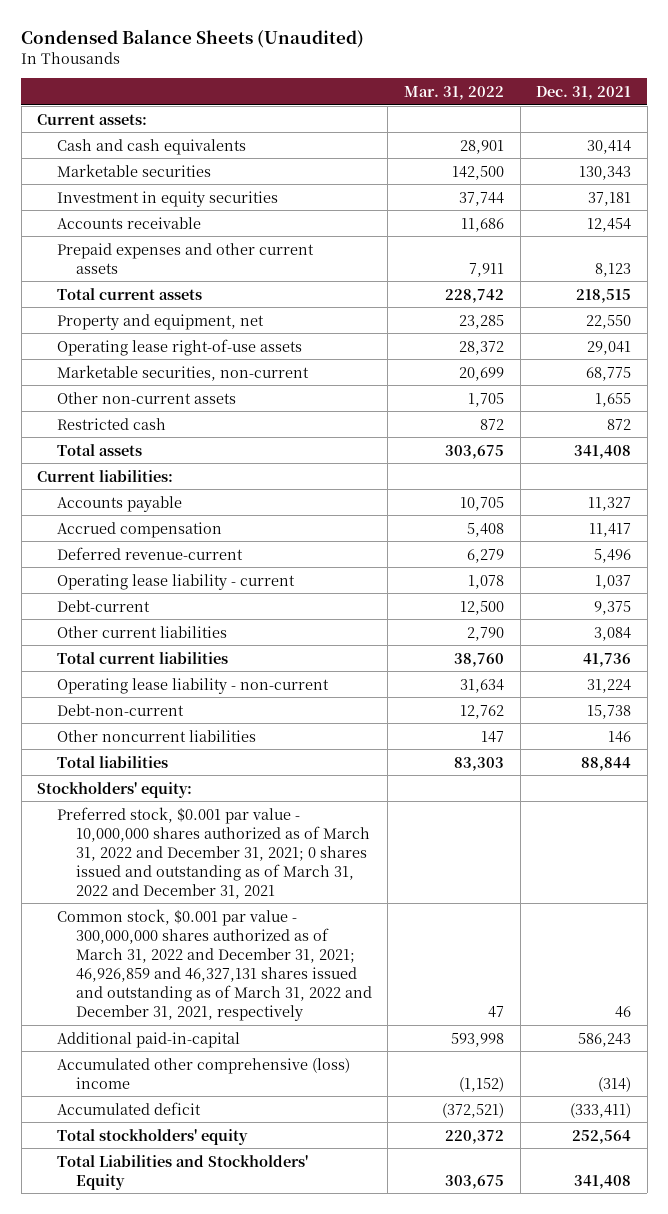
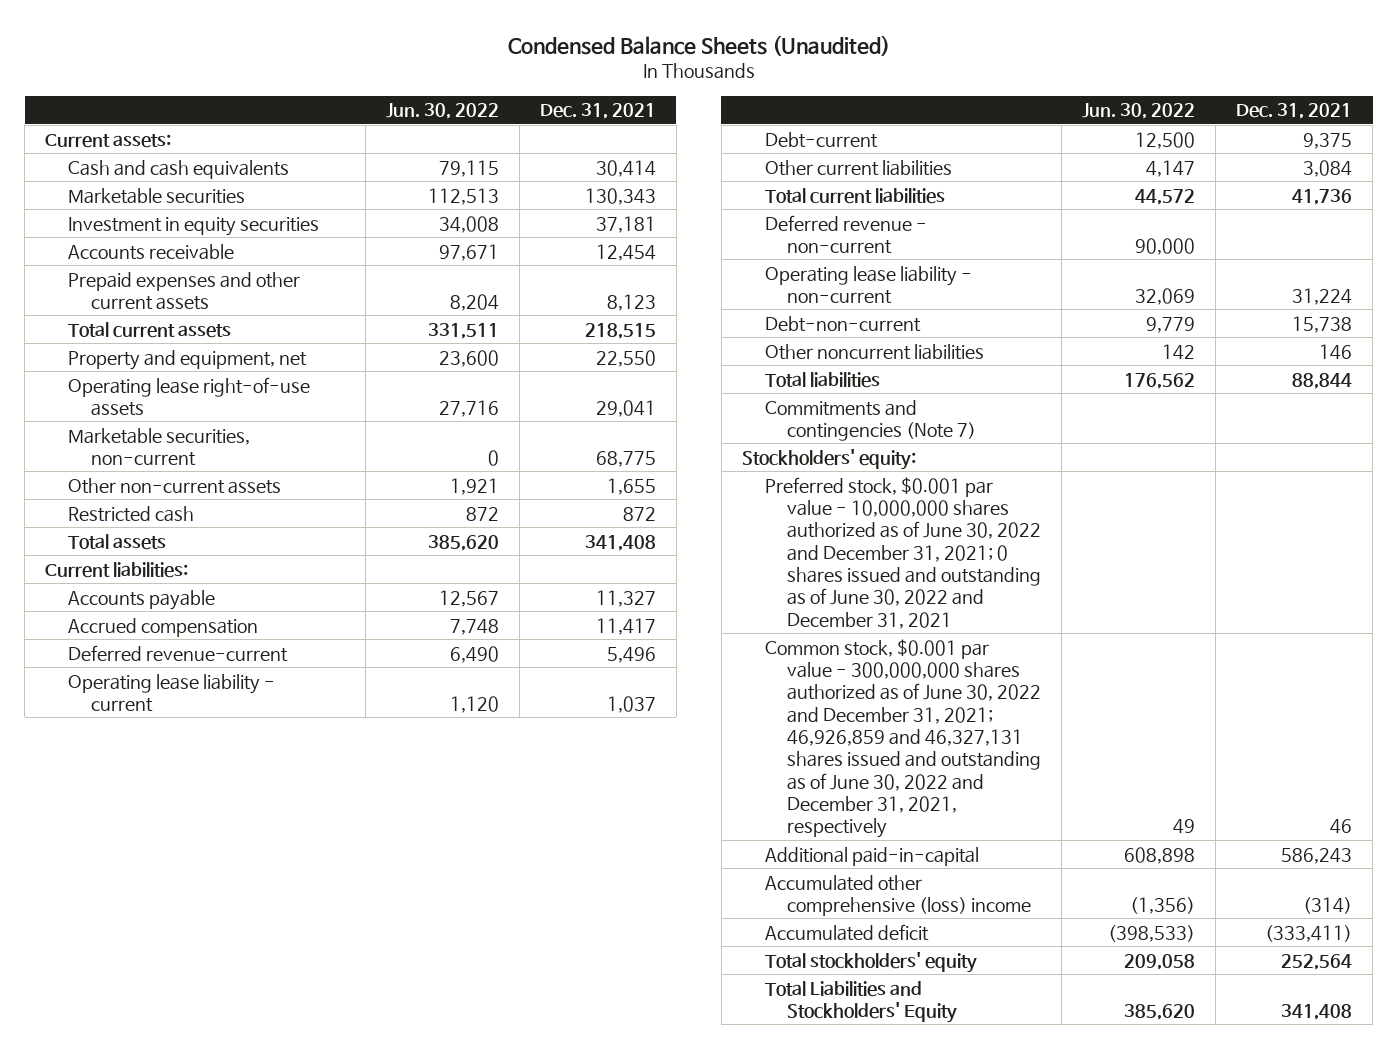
[403,85,504,100] Mar. 31, 2022 -> none
none -> [385,103,499,120] Jun. 30, 2022
none -> [764,214,927,254] Deferred revenue - non-current
none -> [764,399,977,441] Commitments and contingencies (Note 7)
[56,806,370,899] Preferred stock, $0.001 par value - 10,000,000 shares authorized as of March 31, 2022 and December 31, 2021; 0 shares issued and outstanding as of March 31, 2022 and December 31, 2021 -> [764,476,1042,629] Preferred stock, $0.001 par value - 10,000,000 shares authorized as of June 30, 2022 and December 31, 2021; 0 shares issued and outstanding as of June 30, 2022 and December 31, 2021
[56,908,372,1021] Common stock, $0.001 par value - 300,000,000 shares authorized as of March 31, 2022 and December 31, 2021; 46,926,859 and 46,327,131 shares issued and outstanding as of March 31, 2022 and December 31, 2021, respectively -> [764,638,1042,839] Common stock, $0.001 par value - 300,000,000 shares authorized as of June 30, 2022 and December 31, 2021; 46,926,859 and 46,327,131 shares issued and outstanding as of June 30, 2022 and December 31, 2021, respectively

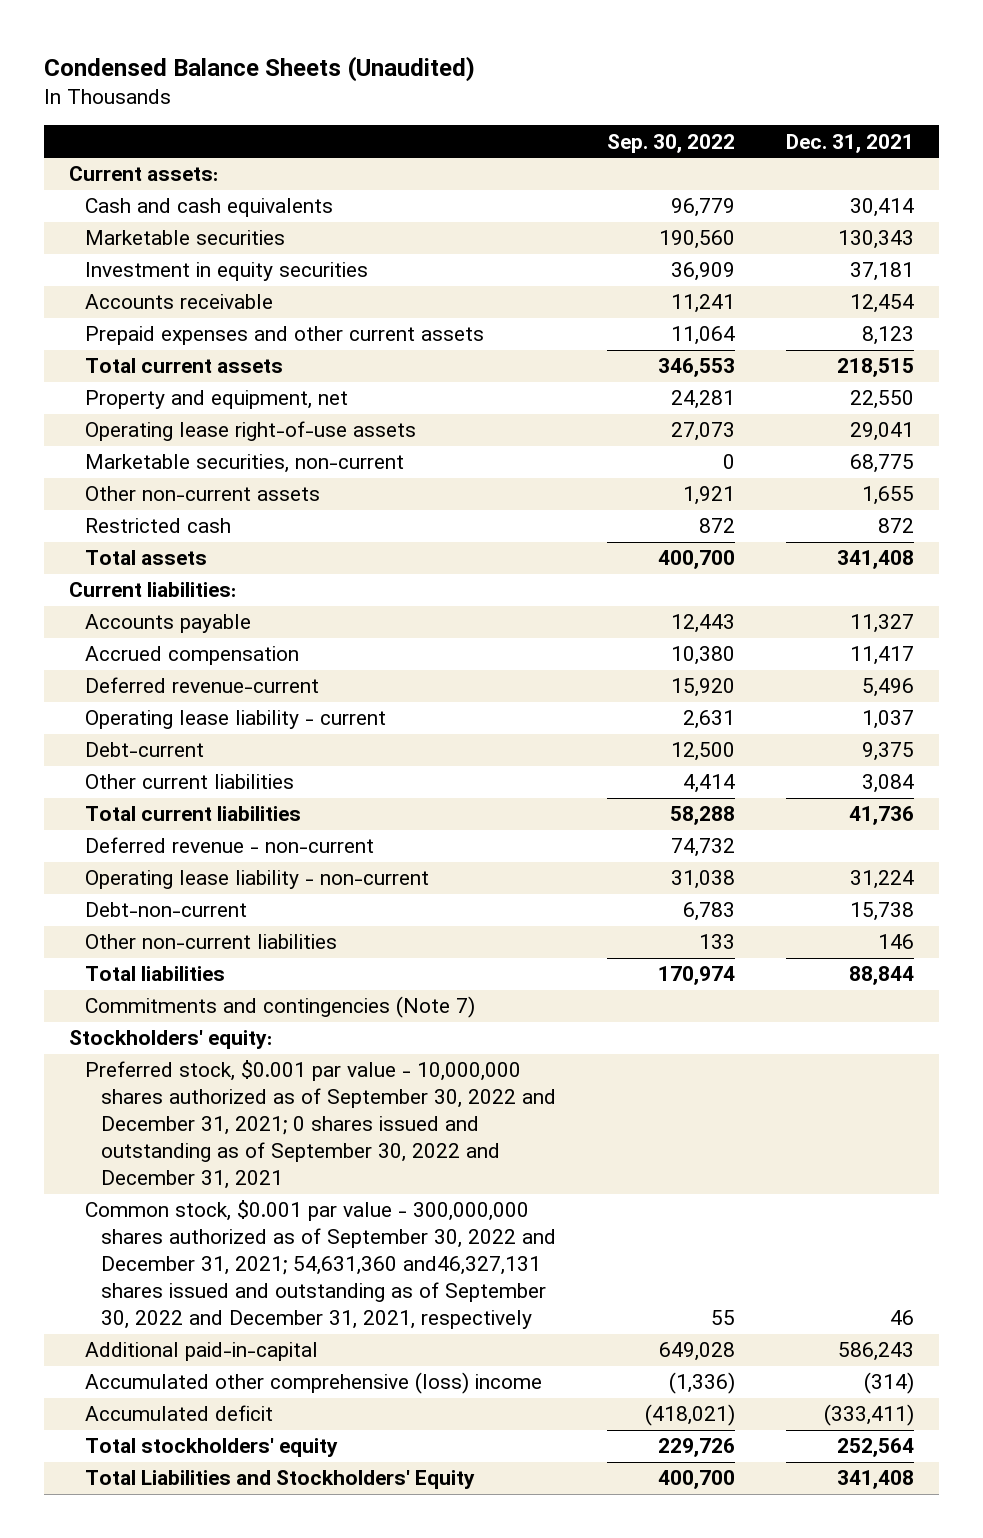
[385,103,499,120] Jun. 30, 2022 -> none
none -> [607,133,736,153] Sep. 30, 2022
[764,343,984,360] Other noncurrent liabilities -> [85,934,338,950] Other non-current liabilities
[764,476,1042,629] Preferred stock, $0.001 par value - 10,000,000 shares authorized as of June 30, 2022 and December 31, 2021; 0 shares issued and outstanding as of June 30, 2022 and December 31, 2021 -> [85,1060,557,1190] Preferred stock, $0.001 par value - 10,000,000 shares authorized as of September 30, 2022 and December 31, 2021; 0 shares issued and outstanding as of September 30, 2022 and December 31, 2021
[764,638,1042,839] Common stock, $0.001 par value - 300,000,000 shares authorized as of June 30, 2022 and December 31, 2021; 46,926,859 and 46,327,131 shares issued and outstanding as of June 30, 2022 and December 31, 2021, respectively -> [85,1200,557,1330] Common stock, $0.001 par value - 300,000,000 shares authorized as of September 30, 2022 and December 31, 2021; 54,631,360 and46,327,131 shares issued and outstanding as of September 30, 2022 and December 31, 2021, respectively

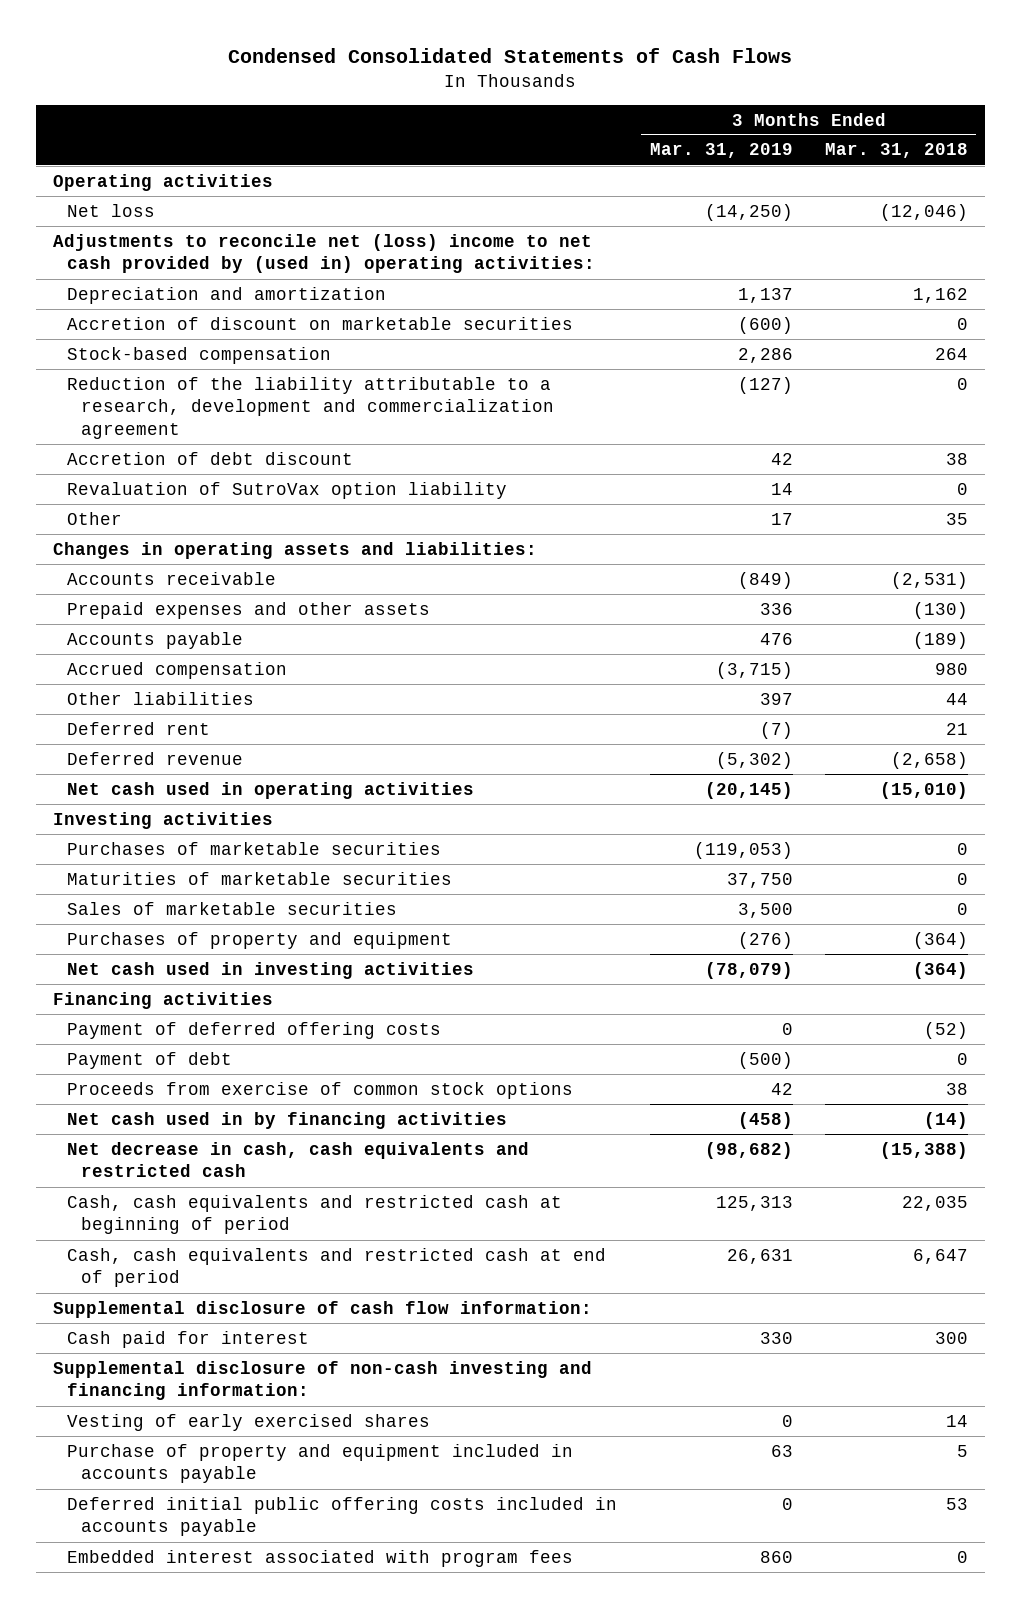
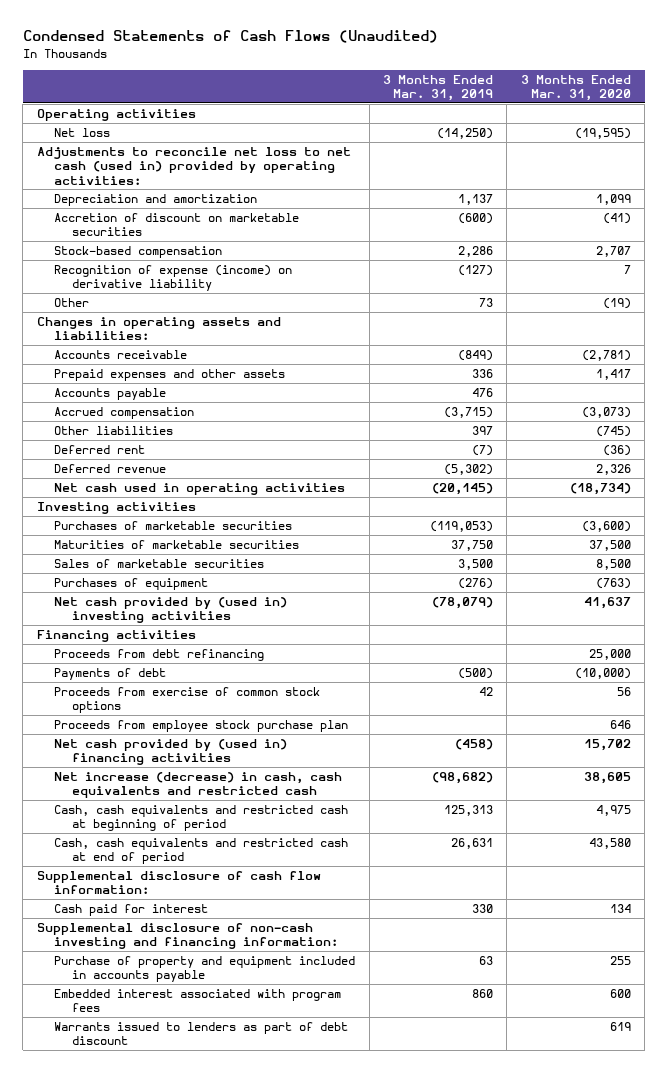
[228,48,793,64] Condensed Consolidated Statements of Cash Flows -> [22,30,438,44] Condensed Statements of Cash Flows (Unaudited)
[825,143,969,159] Mar. 31, 2018 -> none
none -> [520,74,631,102] 3 Months Ended Mar. 31, 2020
[52,233,595,274] Adjustments to reconcile net (loss) income to net cash provided by (used in) operating activities: -> [36,147,351,185] Adjustments to reconcile net loss to net cash (used in) provided by operating activities:
[66,451,353,465] Accretion of debt discount -> none
[66,481,507,499] Revaluation of SutroVax option liability -> none
[66,376,554,440] Reduction of the liability attributable to a research, development and commercialization agreement -> [54,265,293,292] Recognition of expense (income) on derivative liability
[770,512,793,525] 17 -> [479,298,494,308] 73
[66,931,452,949] Purchases of property and equipment -> [54,578,209,591] Purchases of equipment
[66,961,474,979] Net cash used in investing activities -> [54,597,288,624] Net cash provided by (used in) investing activities
[66,1021,441,1039] Payment of deferred offering costs -> none
none -> [54,649,265,662] Proceeds from debt refinancing
[66,1051,232,1069] Payment of debt -> [54,668,167,681] Payments of debt
none -> [54,720,349,733] Proceeds from employee stock purchase plan
[66,1111,507,1129] Net cash used in by financing activities -> [54,739,288,766] Net cash provided by (used in) financing activities
[66,1141,529,1178] Net decrease in cash, cash equivalents and restricted cash -> [54,772,343,799] Net increase (decrease) in cash, cash equivalents and restricted cash
[66,1413,430,1431] Vesting of early exercised shares -> none
[66,1496,617,1537] Deferred initial public offering costs included in accounts payable -> none
none -> [54,1022,349,1046] Warrants issued to lenders as part of debt discount

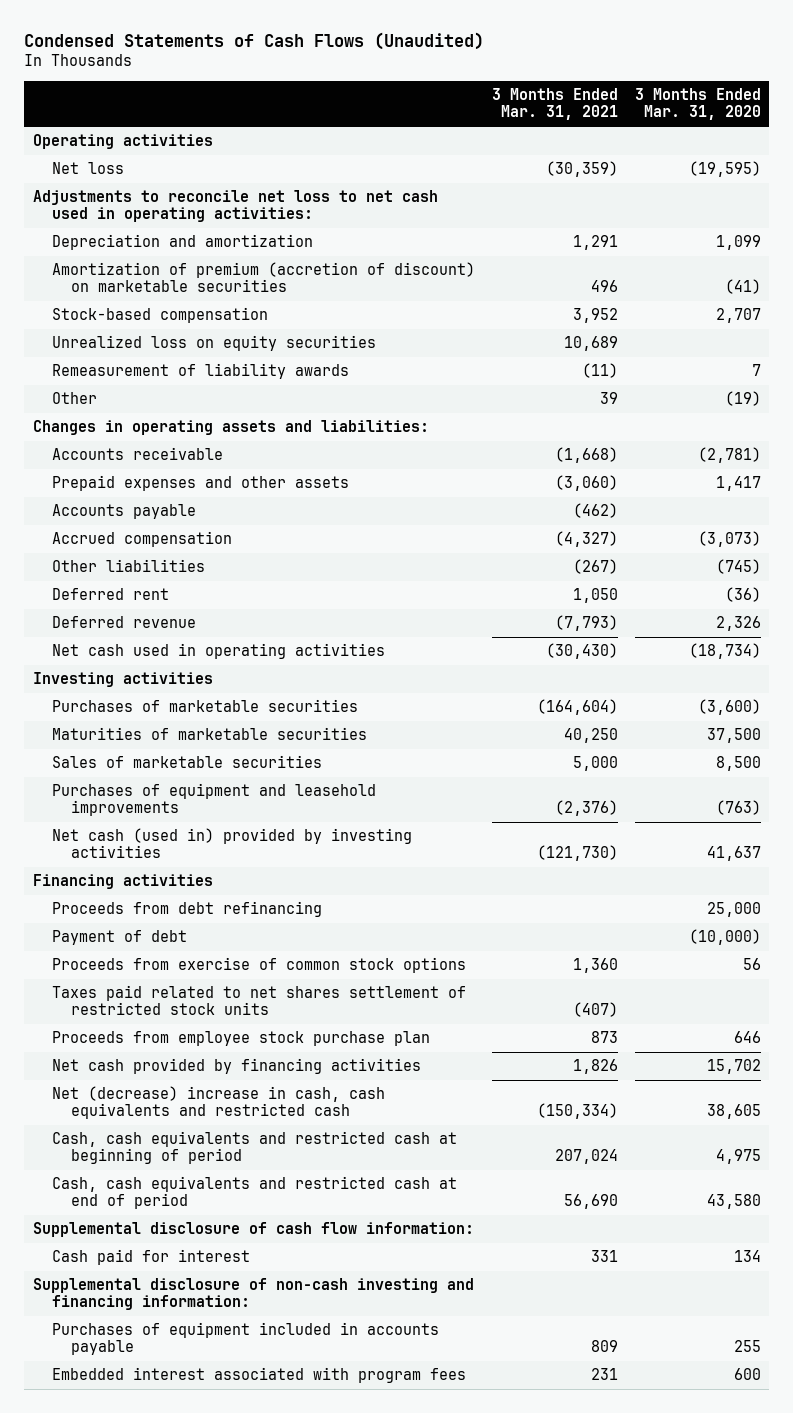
[383,74,494,102] 3 Months Ended Mar. 31, 2019 -> none
none -> [491,88,618,121] 3 Months Ended Mar. 31, 2021
[36,147,351,185] Adjustments to reconcile net loss to net cash (used in) provided by operating activities: -> [32,190,438,223] Adjustments to reconcile net loss to net cash used in operating activities:
[54,213,300,237] Accretion of discount on marketable securities -> [51,262,475,293] Amortization of premium (accretion of discount) on marketable securities
[54,265,293,292] Recognition of expense (income) on derivative liability -> none
none -> [51,335,376,352] Unrealized loss on equity securities
none -> [51,363,349,380] Remeasurement of liability awards
[54,578,209,591] Purchases of equipment -> [51,783,376,817] Purchases of equipment and leasehold improvements
[54,597,288,624] Net cash provided by (used in) investing activities -> [51,828,412,859] Net cash (used in) provided by investing activities
[54,668,167,681] Payments of debt -> [51,930,187,946] Payment of debt
none -> [51,985,466,1016] Taxes paid related to net shares settlement of restricted stock units
[54,739,288,766] Net cash provided by (used in) financing activities -> [51,1058,421,1075] Net cash provided by financing activities
[54,772,343,799] Net increase (decrease) in cash, cash equivalents and restricted cash -> [51,1086,385,1120] Net (decrease) increase in cash, cash equivalents and restricted cash
[54,956,356,983] Purchase of property and equipment included in accounts payable -> [51,1322,439,1356] Purchases of equipment included in accounts payable
[54,1022,349,1046] Warrants issued to lenders as part of debt discount -> none

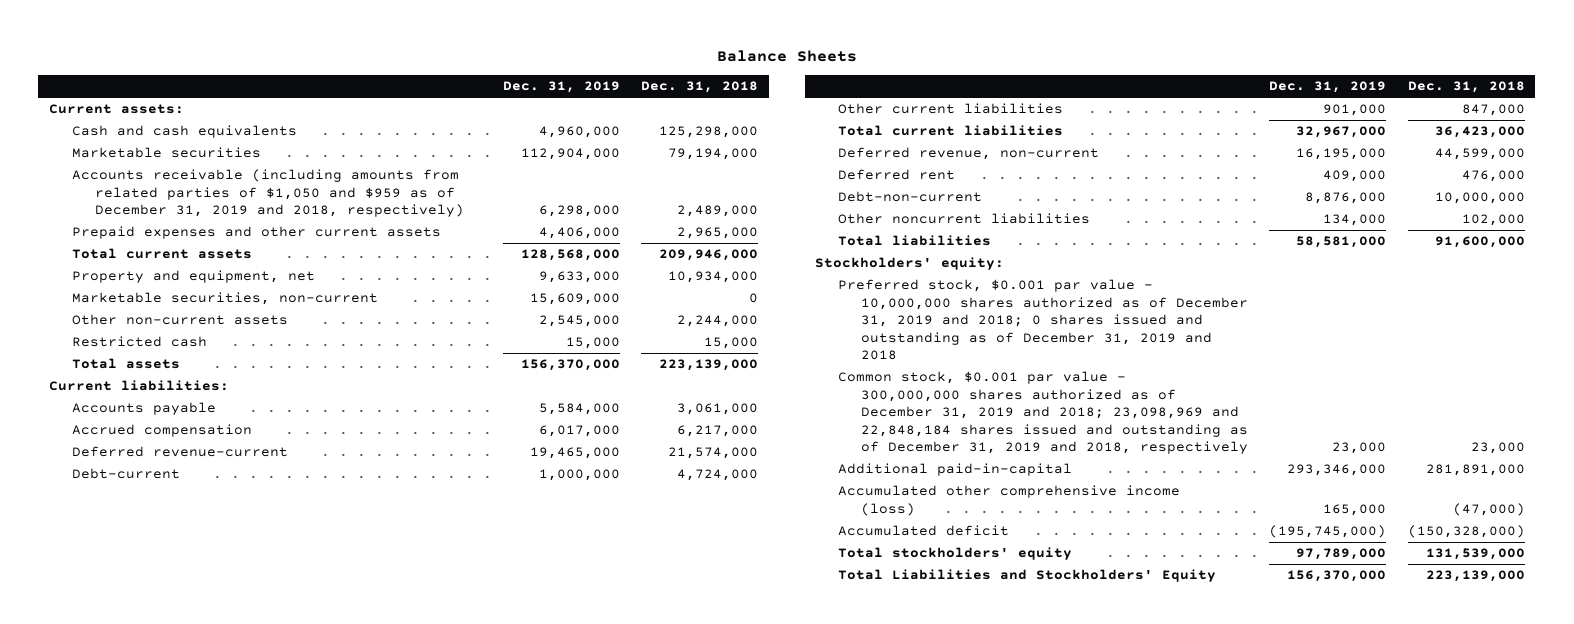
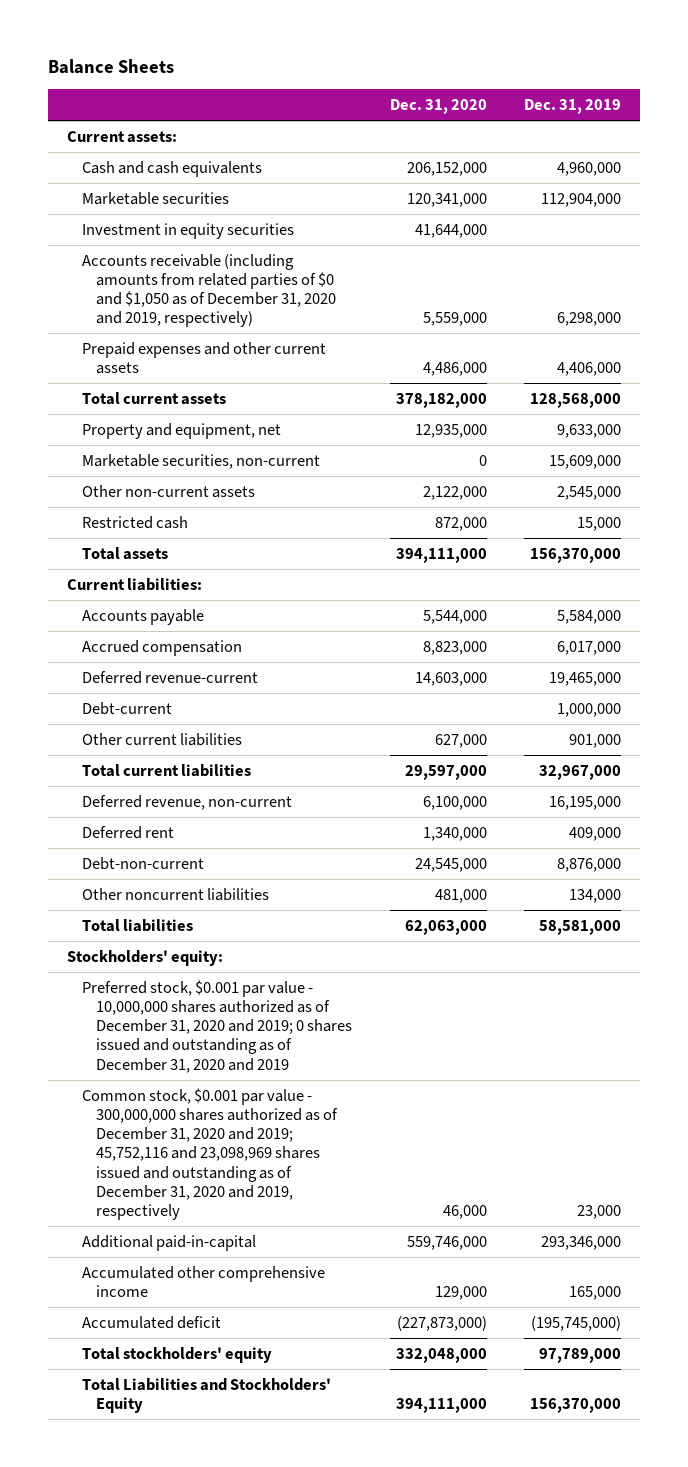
[641,81,759,94] Dec. 31, 2018 -> none
none -> [389,99,487,115] Dec. 31, 2020
none -> [81,222,294,239] Investment in equity securities
[71,169,464,218] Accounts receivable (including amounts from related parties of $1,050 and $959 as of December 31, 2019 and 2018, respectively) -> [81,253,337,328] Accounts receivable (including amounts from related parties of $0 and $1,050 as of December 31, 2020 and 2019, respectively)
[838,279,1248,361] Preferred stock, $0.001 par value - 10,000,000 shares authorized as of December 31, 2019 and 2018; 0 shares issued and outstanding as of December 31, 2019 and 2018 -> [81,979,353,1073] Preferred stock, $0.001 par value - 10,000,000 shares authorized as of December 31, 2020 and 2019; 0 shares issued and outstanding as of December 31, 2020 and 2019
[838,371,1248,455] Common stock, $0.001 par value - 300,000,000 shares authorized as of December 31, 2019 and 2018; 23,098,969 and 22,848,184 shares issued and outstanding as of December 31, 2019 and 2018, respectively -> [81,1087,339,1221] Common stock, $0.001 par value - 300,000,000 shares authorized as of December 31, 2020 and 2019; 45,752,116 and 23,098,969 shares issued and outstanding as of December 31, 2020 and 2019, respectively
[838,485,1181,516] Accumulated other comprehensive income (loss) -> [81,1265,325,1297] Accumulated other comprehensive income

